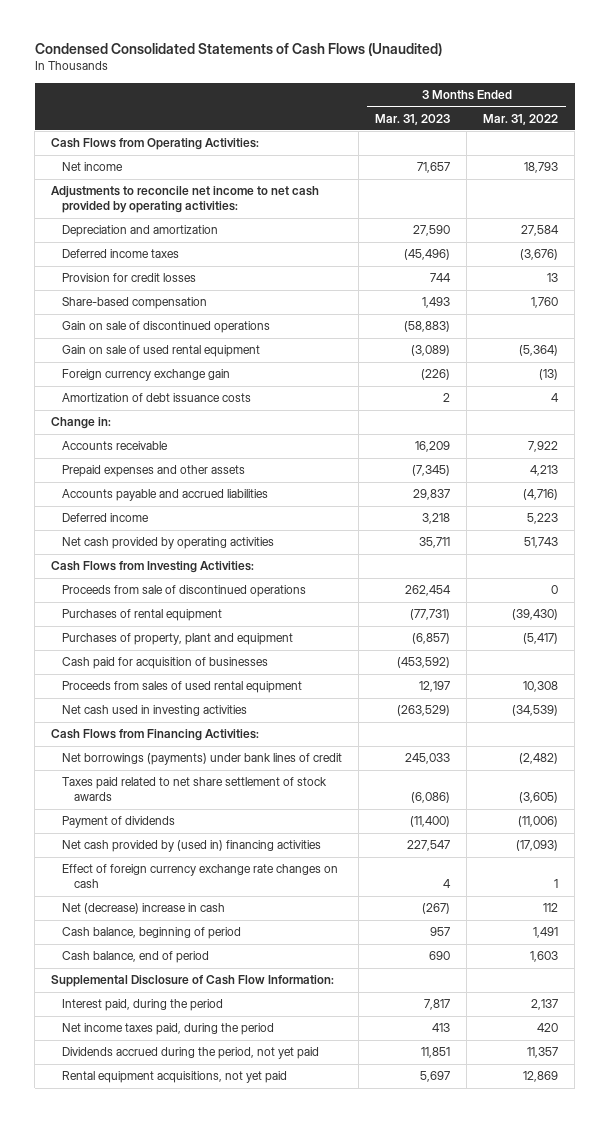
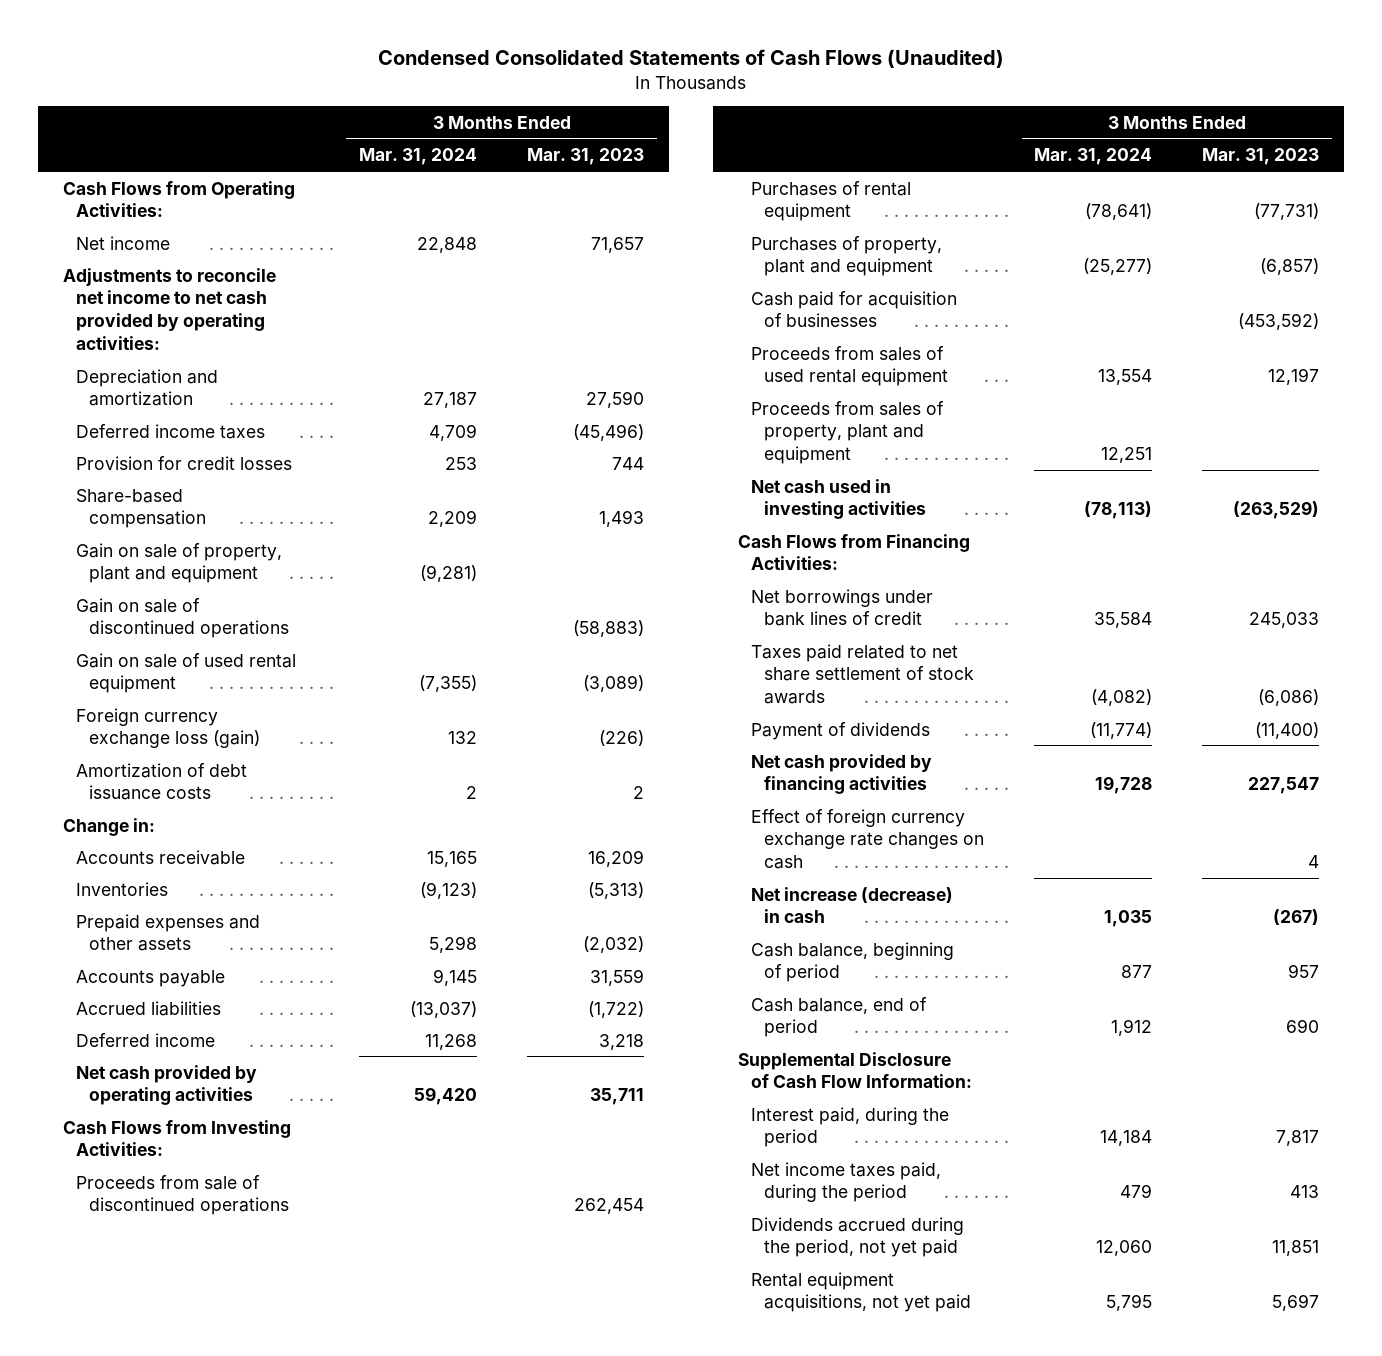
[483,113,559,125] Mar. 31, 2022 -> none
none -> [358,148,477,166] Mar. 31, 2024
none -> [75,542,282,584] Gain on sale of property, plant and equipment
[62,369,231,382] Foreign currency exchange gain -> [75,707,260,749] Foreign currency exchange loss (gain)
[62,489,269,502] Accounts payable and accrued liabilities -> none
none -> [75,881,168,896] Inventories
[412,465,451,477] (7,345) -> [583,936,645,954] (2,032)
none -> [75,969,225,987] Accounts payable
none -> [75,1000,221,1016] Accrued liabilities
none -> [751,400,945,465] Proceeds from sales of property, plant and equipment
[62,753,343,766] Net borrowings (payments) under bank lines of credit -> [751,588,934,627] Net borrowings under bank lines of credit
[62,840,322,853] Net cash provided by (used in) financing activities -> [751,753,933,795] Net cash provided by financing activities
[62,903,226,915] Net (decrease) increase in cash -> [751,886,954,924] Net increase (decrease) in cash

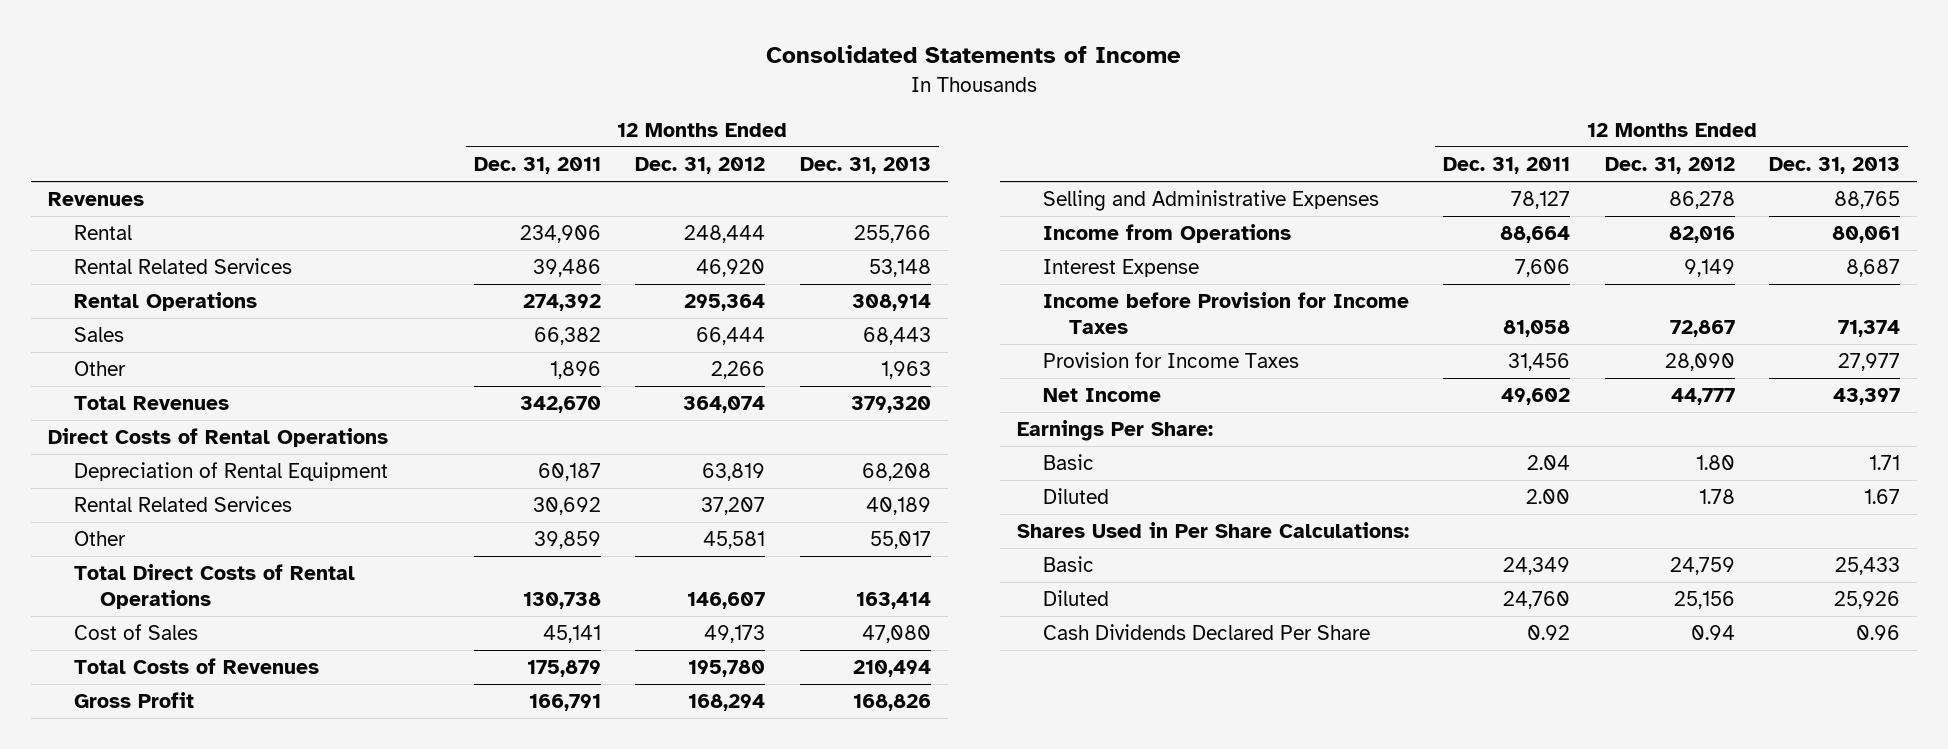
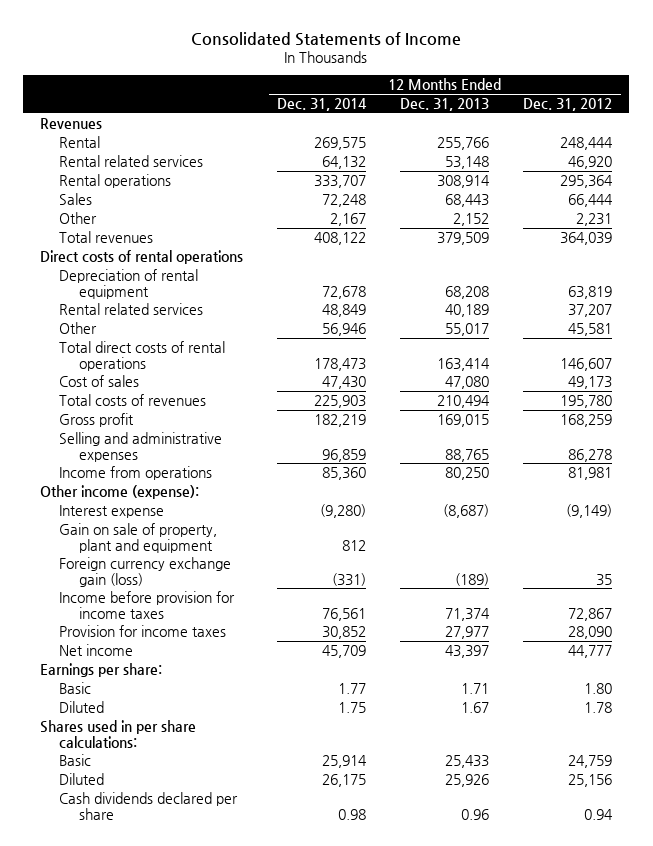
[474,157,602,175] Dec. 31, 2011 -> none
none -> [277,98,368,112] Dec. 31, 2014
[73,258,292,275] Rental Related Services -> [59,155,204,168] Rental related services
[73,292,257,312] Rental Operations -> [59,174,172,189] Rental operations
[711,361,766,380] 2,266 -> [576,213,613,227] 2,231
[880,361,931,380] 1,963 -> [453,213,490,227] 2,152
[73,396,229,411] Total Revenues -> [59,231,154,244] Total revenues
[683,396,766,414] 364,074 -> [560,232,613,246] 364,039
[850,396,931,414] 379,320 -> [437,232,490,246] 379,509
[47,428,388,448] Direct Costs of Rental Operations -> [40,250,244,265] Direct costs of rental operations
[73,462,388,482] Depreciation of Rental Equipment -> [59,269,199,299] Depreciation of rental equipment
[73,496,292,513] Rental Related Services -> [59,303,204,316] Rental related services
[73,564,355,610] Total Direct Costs of Rental Operations -> [59,341,226,371] Total direct costs of rental operations
[73,624,198,641] Cost of Sales -> [59,375,140,388] Cost of sales
[73,658,319,675] Total Costs of Revenues -> [59,394,207,407] Total costs of revenues
[73,692,194,709] Gross Profit -> [59,413,135,428] Gross profit
[688,694,766,712] 168,294 -> [560,414,613,428] 168,259
[852,694,931,712] 168,826 -> [437,414,490,428] 169,015
[1043,190,1380,212] Selling and Administrative Expenses -> [59,432,223,462] Selling and administrative expenses
[1043,224,1292,244] Income from Operations -> [59,466,213,481] Income from operations
[1668,226,1735,244] 82,016 -> [568,467,613,481] 81,981
[1831,226,1900,244] 80,061 -> [445,467,490,481] 80,250
none -> [40,485,200,500] Other income (expense):
[1043,259,1200,278] Interest Expense -> [59,505,165,519] Interest expense
[1683,259,1735,278] 9,149 -> [566,504,613,519] (9,149)
[1845,259,1900,278] 8,687 -> [443,504,490,519] (8,687)
none -> [59,523,218,553] Gain on sale of property, plant and equipment
none -> [59,557,232,587] Foreign currency exchange gain (loss)
[1043,292,1410,335] Income before Provision for Income Taxes -> [59,591,236,619] Income before provision for income taxes
[1043,352,1300,369] Provision for Income Taxes -> [59,625,227,638] Provision for income taxes
[1043,388,1162,403] Net Income -> [59,644,134,657] Net income
[1017,420,1214,442] Earnings Per Share: -> [40,663,163,678] Earnings per share:
[1017,522,1410,539] Shares Used in Per Share Calculations: -> [40,720,197,748] Shares used in per share calculations:
[1043,624,1371,641] Cash Dividends Declared Per Share -> [59,792,239,820] Cash dividends declared per share

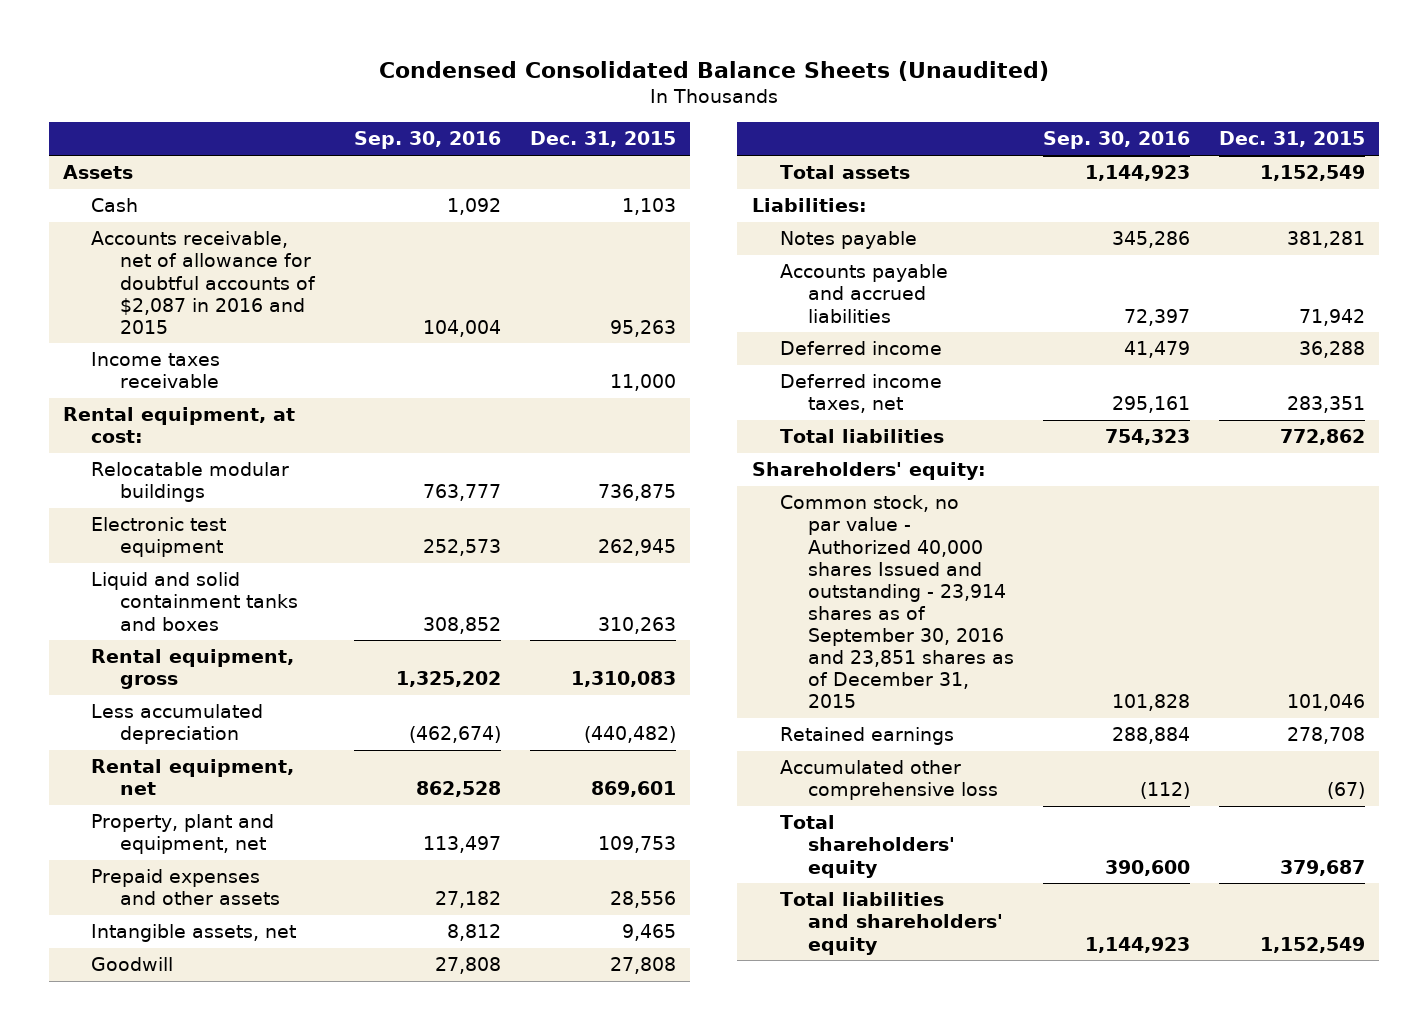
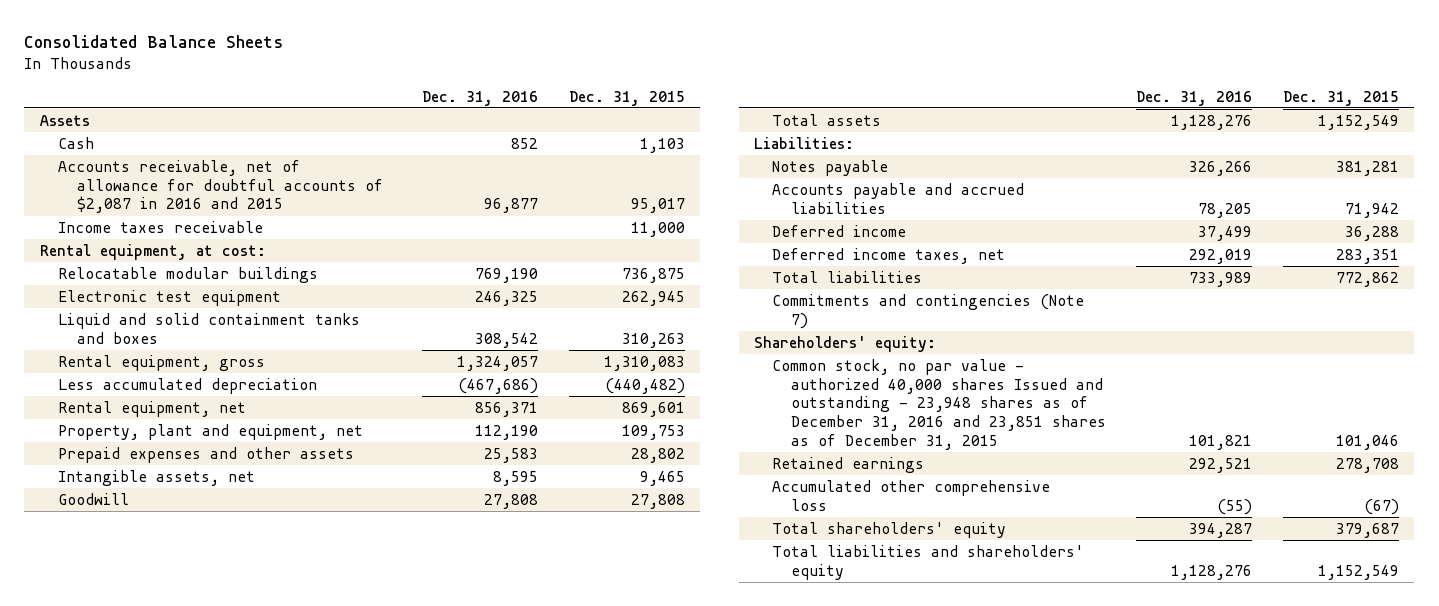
[378,60,1049,81] Condensed Consolidated Balance Sheets (Unaudited) -> [24,35,284,49] Consolidated Balance Sheets
[354,131,502,150] Sep. 30, 2016 -> none
none -> [422,90,539,106] Dec. 31, 2016
[610,319,677,337] 95,263 -> [630,198,685,214] 95,017
[610,891,677,909] 28,556 -> [630,447,685,463] 28,802
none -> [772,293,1085,329] Commitments and contingencies (Note 7)
[780,495,1015,708] Common stock, no par value - Authorized 40,000 shares Issued and outstanding - 23,914 shares as of September 30, 2016 and 23,851 shares as of December 31, 2015 -> [772,358,1106,450] Common stock, no par value - authorized 40,000 shares Issued and outstanding - 23,948 shares as of December 31, 2016 and 23,851 shares as of December 31, 2015

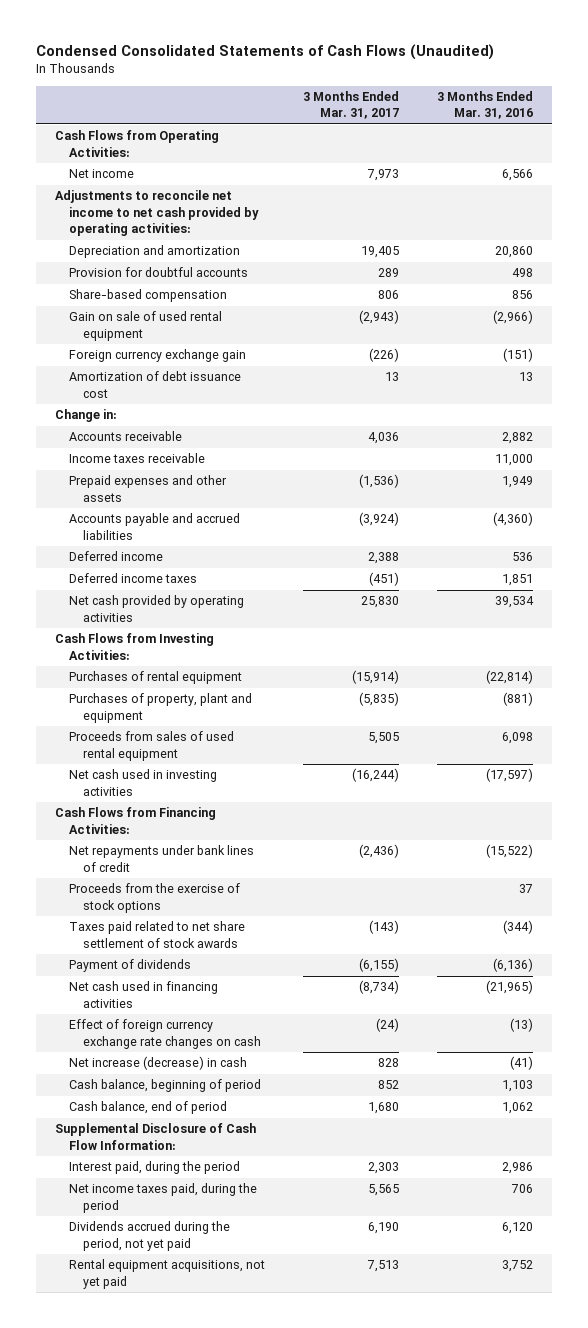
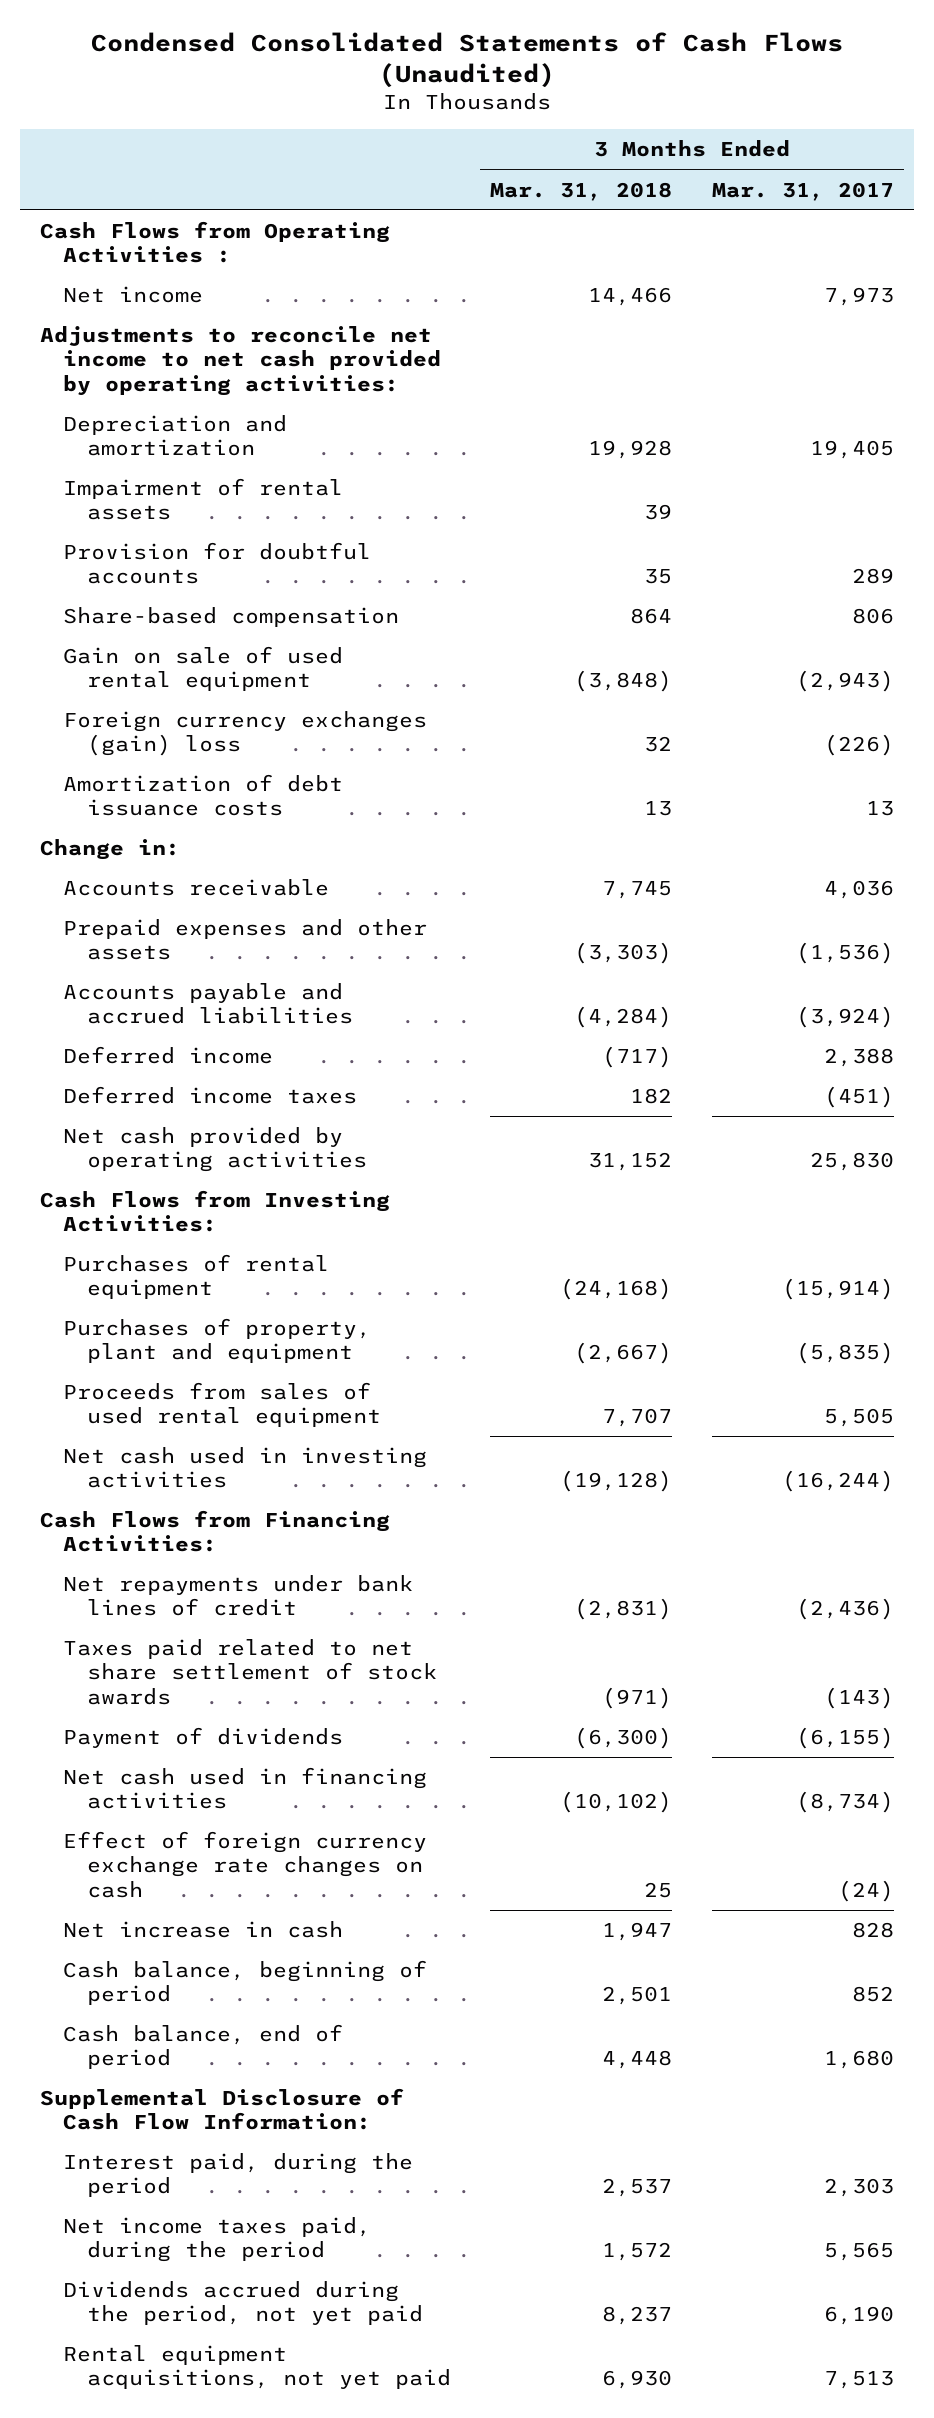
[436,90,533,120] 3 Months Ended Mar. 31, 2016 -> none
none -> [490,181,673,201] Mar. 31, 2018
[54,130,219,157] Cash Flows from Operating Activities: -> [39,221,390,264] Cash Flows from Operating Activities :
none -> [63,478,344,521] Impairment of rental assets
[68,349,246,363] Foreign currency exchange gain -> [63,711,428,757] Foreign currency exchanges (gain) loss
[68,371,241,398] Amortization of debt issuance cost -> [63,774,344,817] Amortization of debt issuance costs
[68,453,205,464] Income taxes receivable -> none
[68,883,240,913] Proceeds from the exercise of stock options -> none
[68,1056,247,1071] Net increase (decrease) in cash -> [63,1921,344,1939] Net increase in cash

